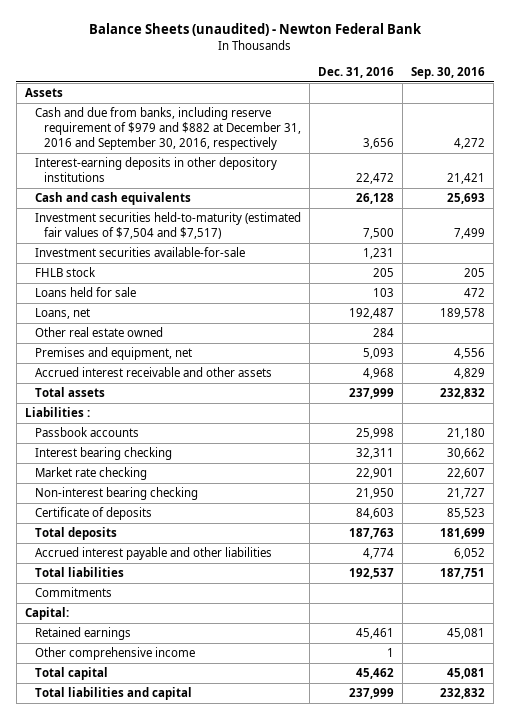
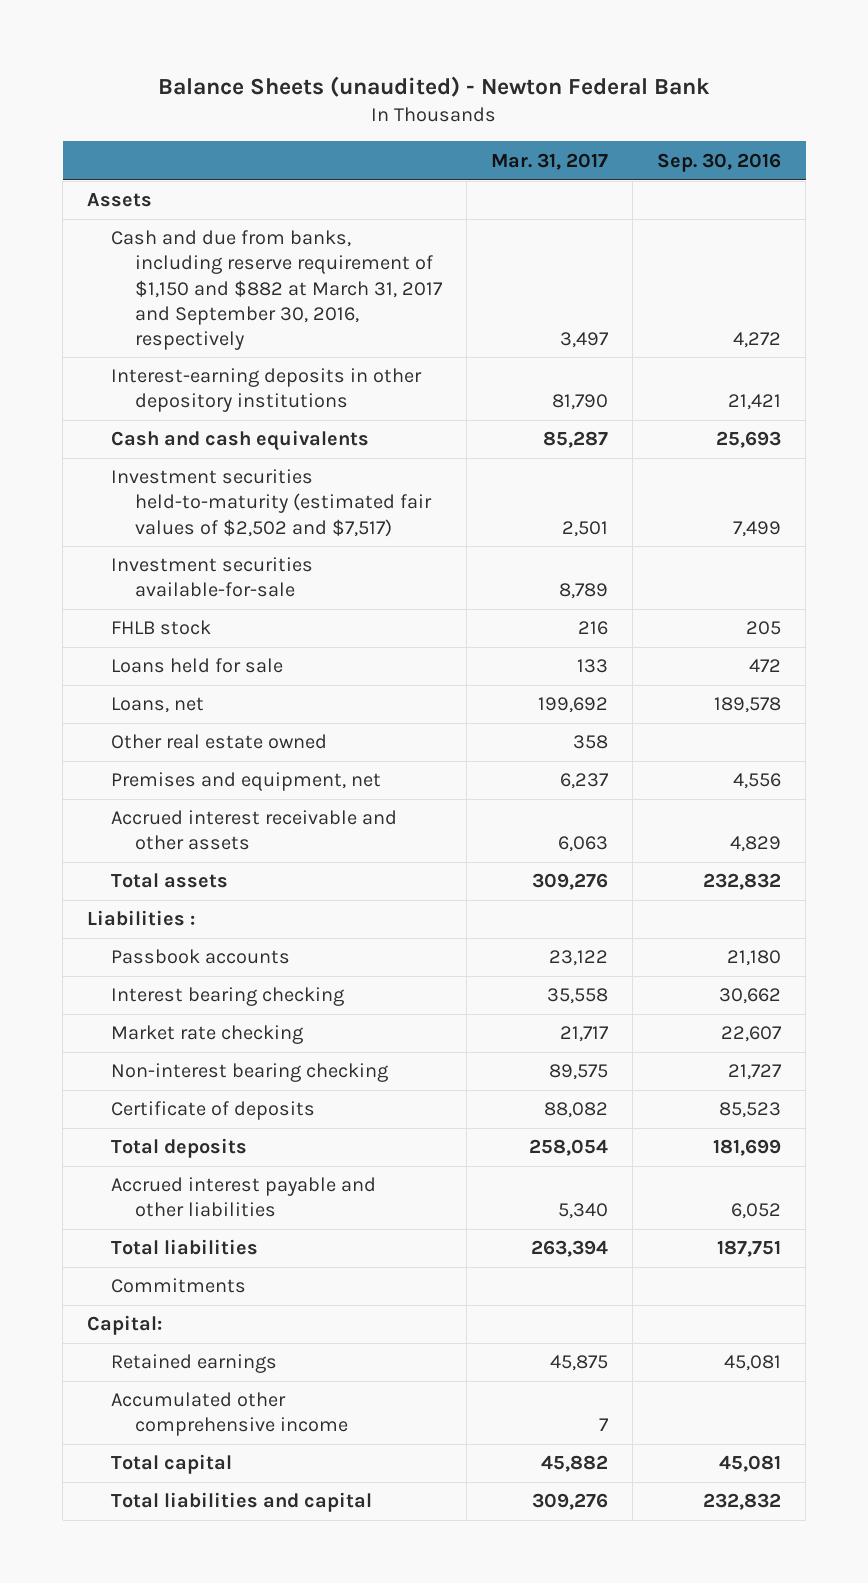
[318,66,395,78] Dec. 31, 2016 -> none
none -> [490,152,608,170] Mar. 31, 2017
[34,107,302,150] Cash and due from banks, including reserve requirement of $979 and $882 at December 31, 2016 and September 30, 2016, respectively -> [111,230,443,350] Cash and due from banks, including reserve requirement of $1,150 and $882 at March 31, 2017 and September 30, 2016, respectively
[34,212,301,240] Investment securities held-to-maturity (estimated fair values of $7,504 and $7,517) -> [111,469,432,537] Investment securities held-to-maturity (estimated fair values of $2,502 and $7,517)
[34,647,195,661] Other comprehensive income -> [111,1392,348,1437] Accumulated other comprehensive income

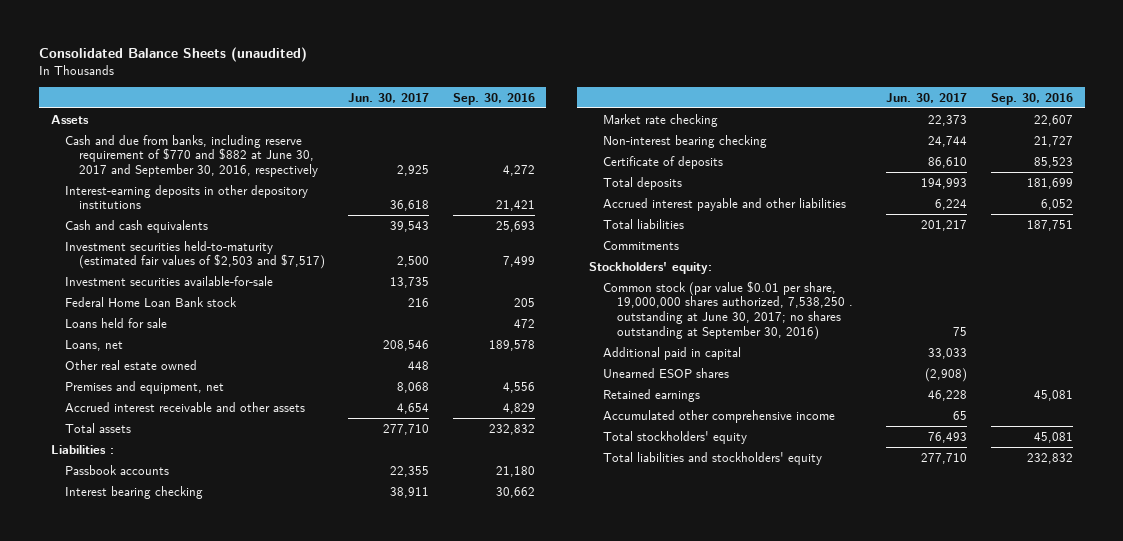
[158,75,711,97] Balance Sheets (unaudited) - Newton Federal Bank -> [38,47,307,63] Consolidated Balance Sheets (unaudited)
[490,152,608,170] Mar. 31, 2017 -> none
none -> [348,92,430,103] Jun. 30, 2017
[111,230,443,350] Cash and due from banks, including reserve requirement of $1,150 and $882 at March 31, 2017 and September 30, 2016, respectively -> [64,134,318,178] Cash and due from banks, including reserve requirement of $770 and $882 at June 30, 2017 and September 30, 2016, respectively
[111,469,432,537] Investment securities held-to-maturity (estimated fair values of $2,502 and $7,517) -> [64,240,325,270] Investment securities held-to-maturity (estimated fair values of $2,503 and $7,517)
[111,620,212,636] FHLB stock -> [64,296,237,307] Federal Home Loan Bank stock
[87,1315,163,1336] Capital: -> [588,261,712,274] Stockholders' equity:
none -> [602,280,853,340] Common stock (par value $0.01 per share, 19,000,000 shares authorized, 7,538,250 . outstanding at June 30, 2017; no shares outstanding at September 30, 2016)
none -> [602,346,741,360] Additional paid in capital
none -> [602,367,729,378] Unearned ESOP shares
[111,1454,233,1475] Total capital -> [602,430,747,444] Total stockholders' equity
[111,1492,373,1513] Total liabilities and capital -> [602,451,822,465] Total liabilities and stockholders' equity

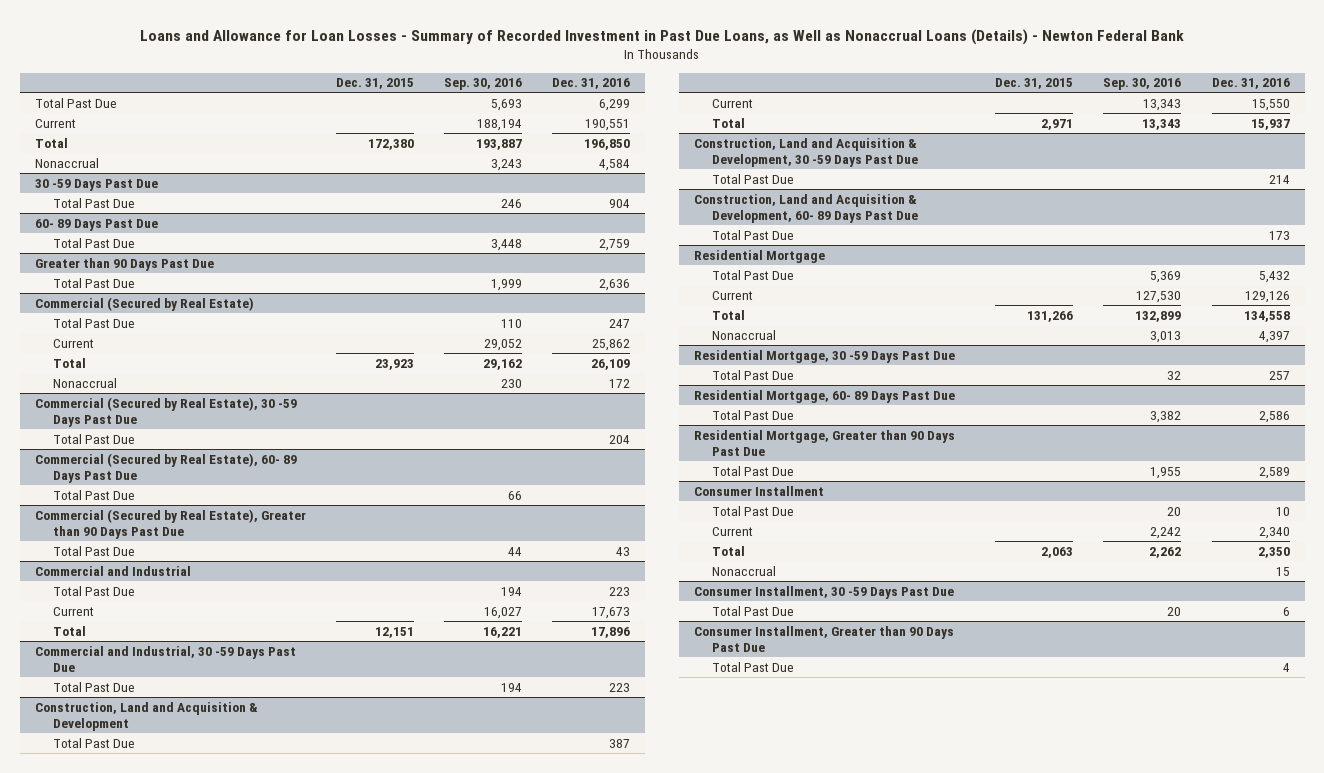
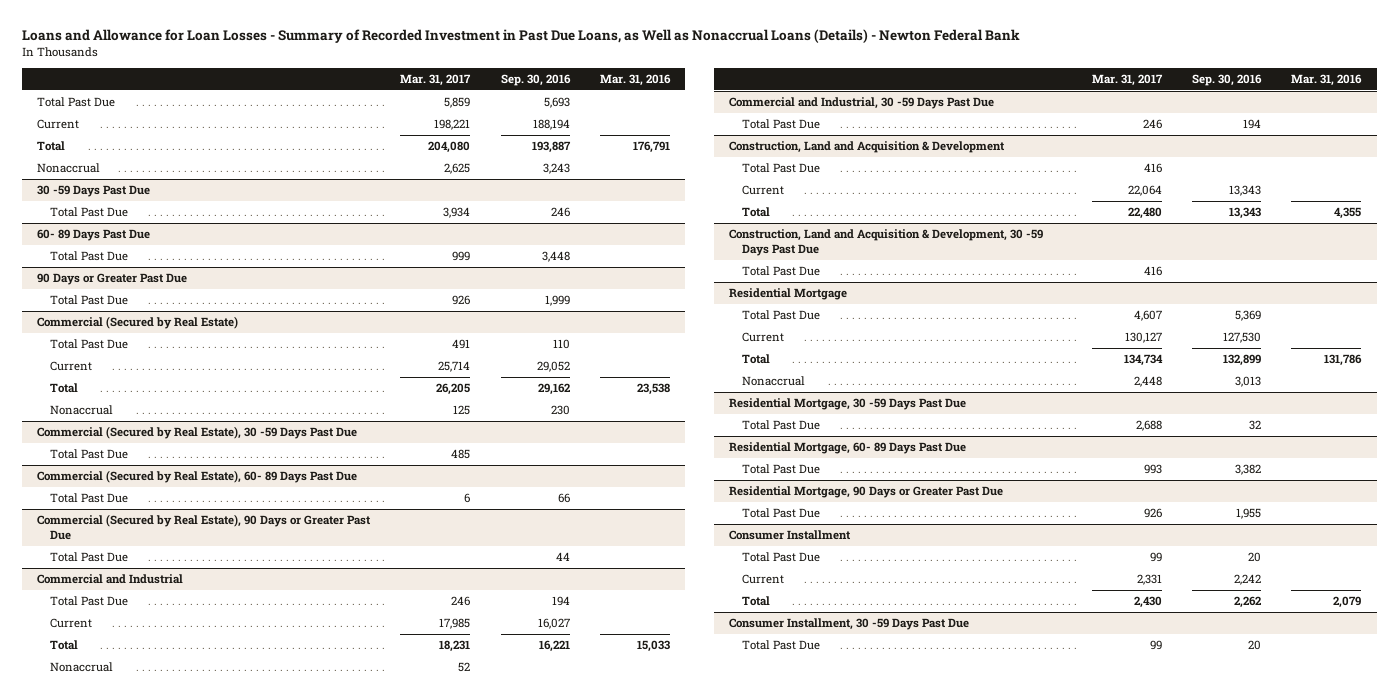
[335,78,414,90] Dec. 31, 2015 -> none
[552,78,631,90] Dec. 31, 2016 -> none
none -> [400,74,472,87] Mar. 31, 2017
none -> [599,74,671,87] Mar. 31, 2016
[34,257,214,271] Greater than 90 Days Past Due -> [37,273,188,286] 90 Days or Greater Past Due
[34,508,306,539] Commercial (Secured by Real Estate), Greater than 90 Days Past Due -> [37,514,372,541] Commercial (Secured by Real Estate), 90 Days or Greater Past Due
none -> [50,662,114,673] Nonaccrual
[694,193,918,223] Construction, Land and Acquisition & Development, 60- 89 Days Past Due -> none
[711,229,794,240] Total Past Due -> none
[694,429,956,456] Residential Mortgage, Greater than 90 Days Past Due -> [729,486,1004,499] Residential Mortgage, 90 Days or Greater Past Due
[711,565,776,576] Nonaccrual -> none
[694,625,955,652] Consumer Installment, Greater than 90 Days Past Due -> none
[711,661,794,672] Total Past Due -> none

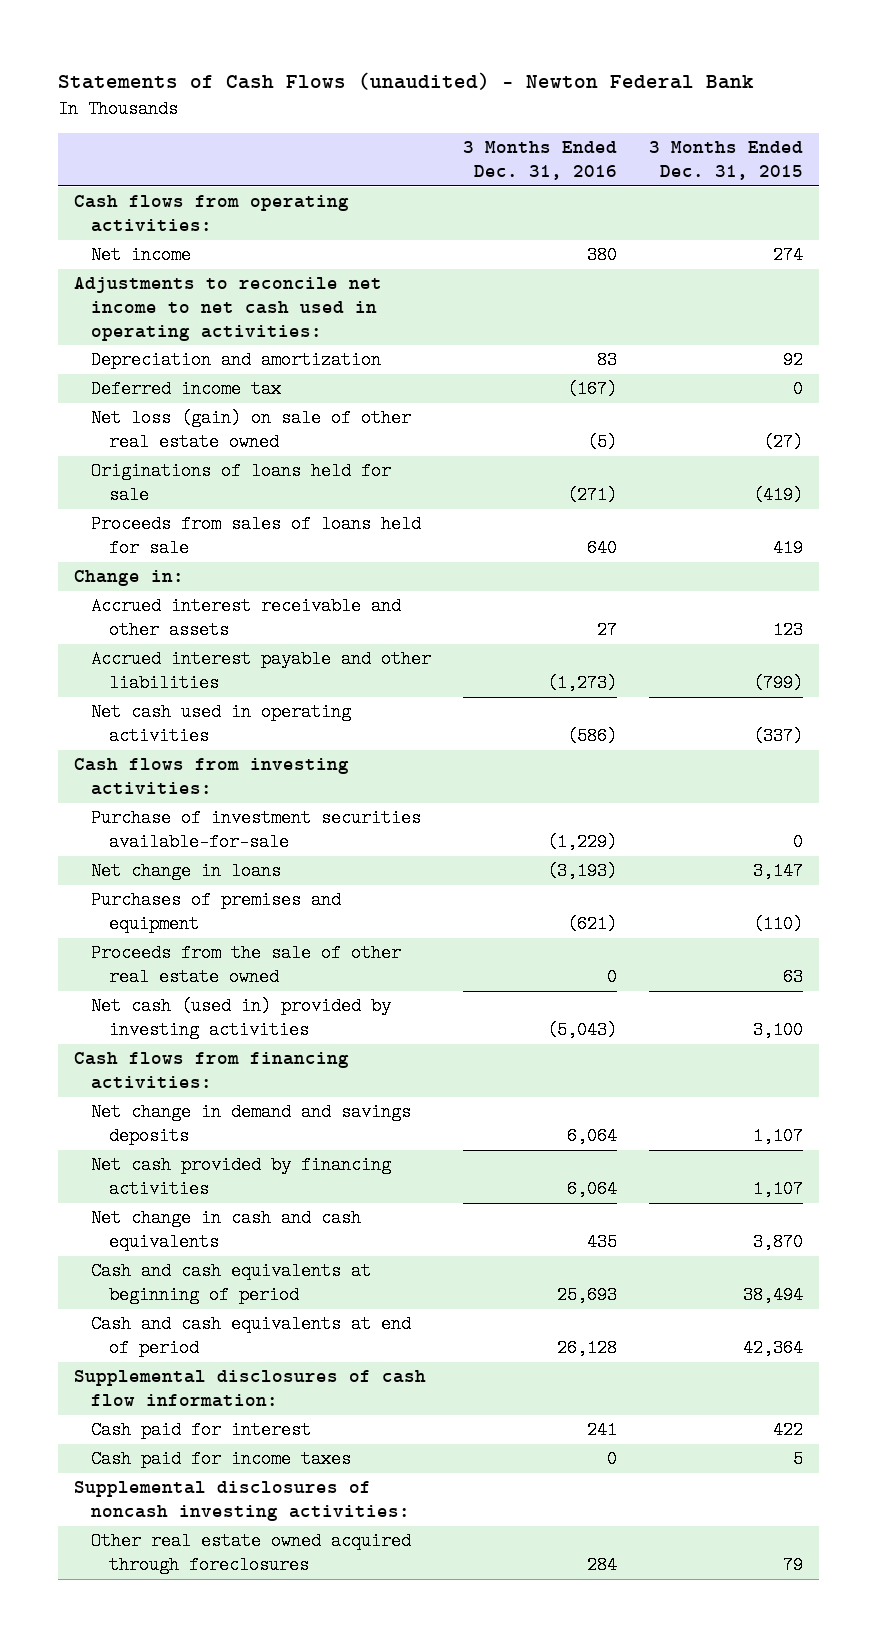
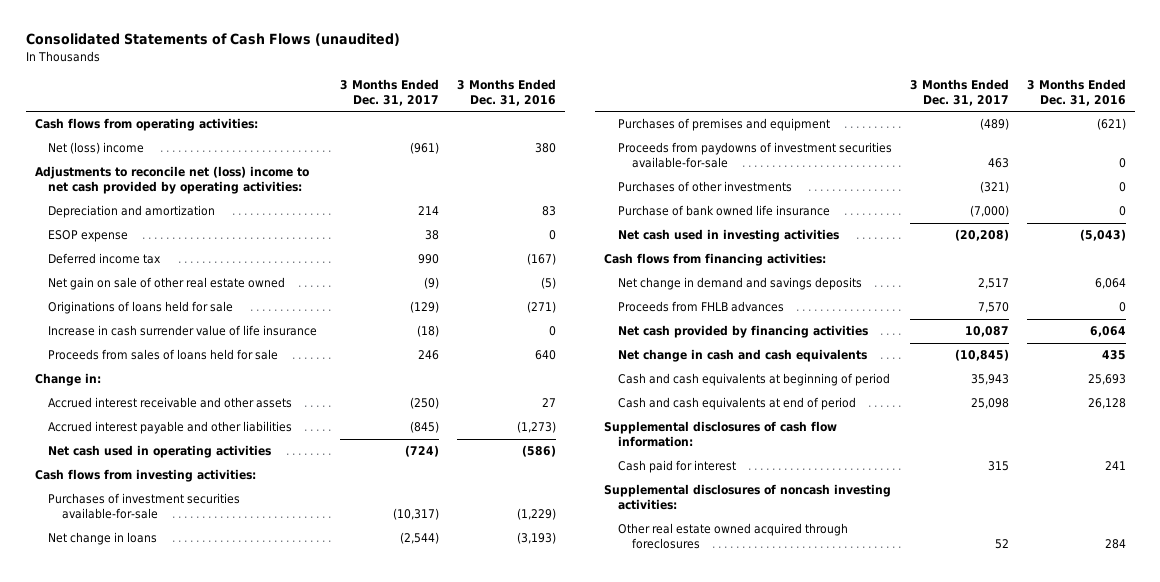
[57,71,754,90] Statements of Cash Flows (unaudited) - Newton Federal Bank -> [25,33,400,47] Consolidated Statements of Cash Flows (unaudited)
[648,141,803,180] 3 Months Ended Dec. 31, 2015 -> none
none -> [340,79,440,106] 3 Months Ended Dec. 31, 2017
[91,246,192,265] Net income -> [48,142,145,155] Net (loss) income
[73,277,382,341] Adjustments to reconcile net income to net cash used in operating activities: -> [34,166,309,195] Adjustments to reconcile net (loss) income to net cash provided by operating activities:
none -> [48,230,129,243] ESOP expense
[91,409,412,451] Net loss (gain) on sale of other real estate owned -> [48,277,286,291] Net gain on sale of other real estate owned
none -> [48,325,318,337] Increase in cash surrender value of life insurance
[91,809,422,851] Purchase of investment securities available-for-sale -> [48,493,241,520] Purchases of investment securities available-for-sale
[91,944,402,986] Proceeds from the sale of other real estate owned -> none
none -> [617,142,892,169] Proceeds from paydowns of investment securities available-for-sale
none -> [617,181,792,193] Purchases of other investments
none -> [617,205,830,217] Purchase of bank owned life insurance
[91,997,392,1039] Net cash (used in) provided by investing activities -> [617,229,839,243] Net cash used in investing activities
none -> [617,301,784,313] Proceeds from FHLB advances
[91,1450,352,1469] Cash paid for income taxes -> none

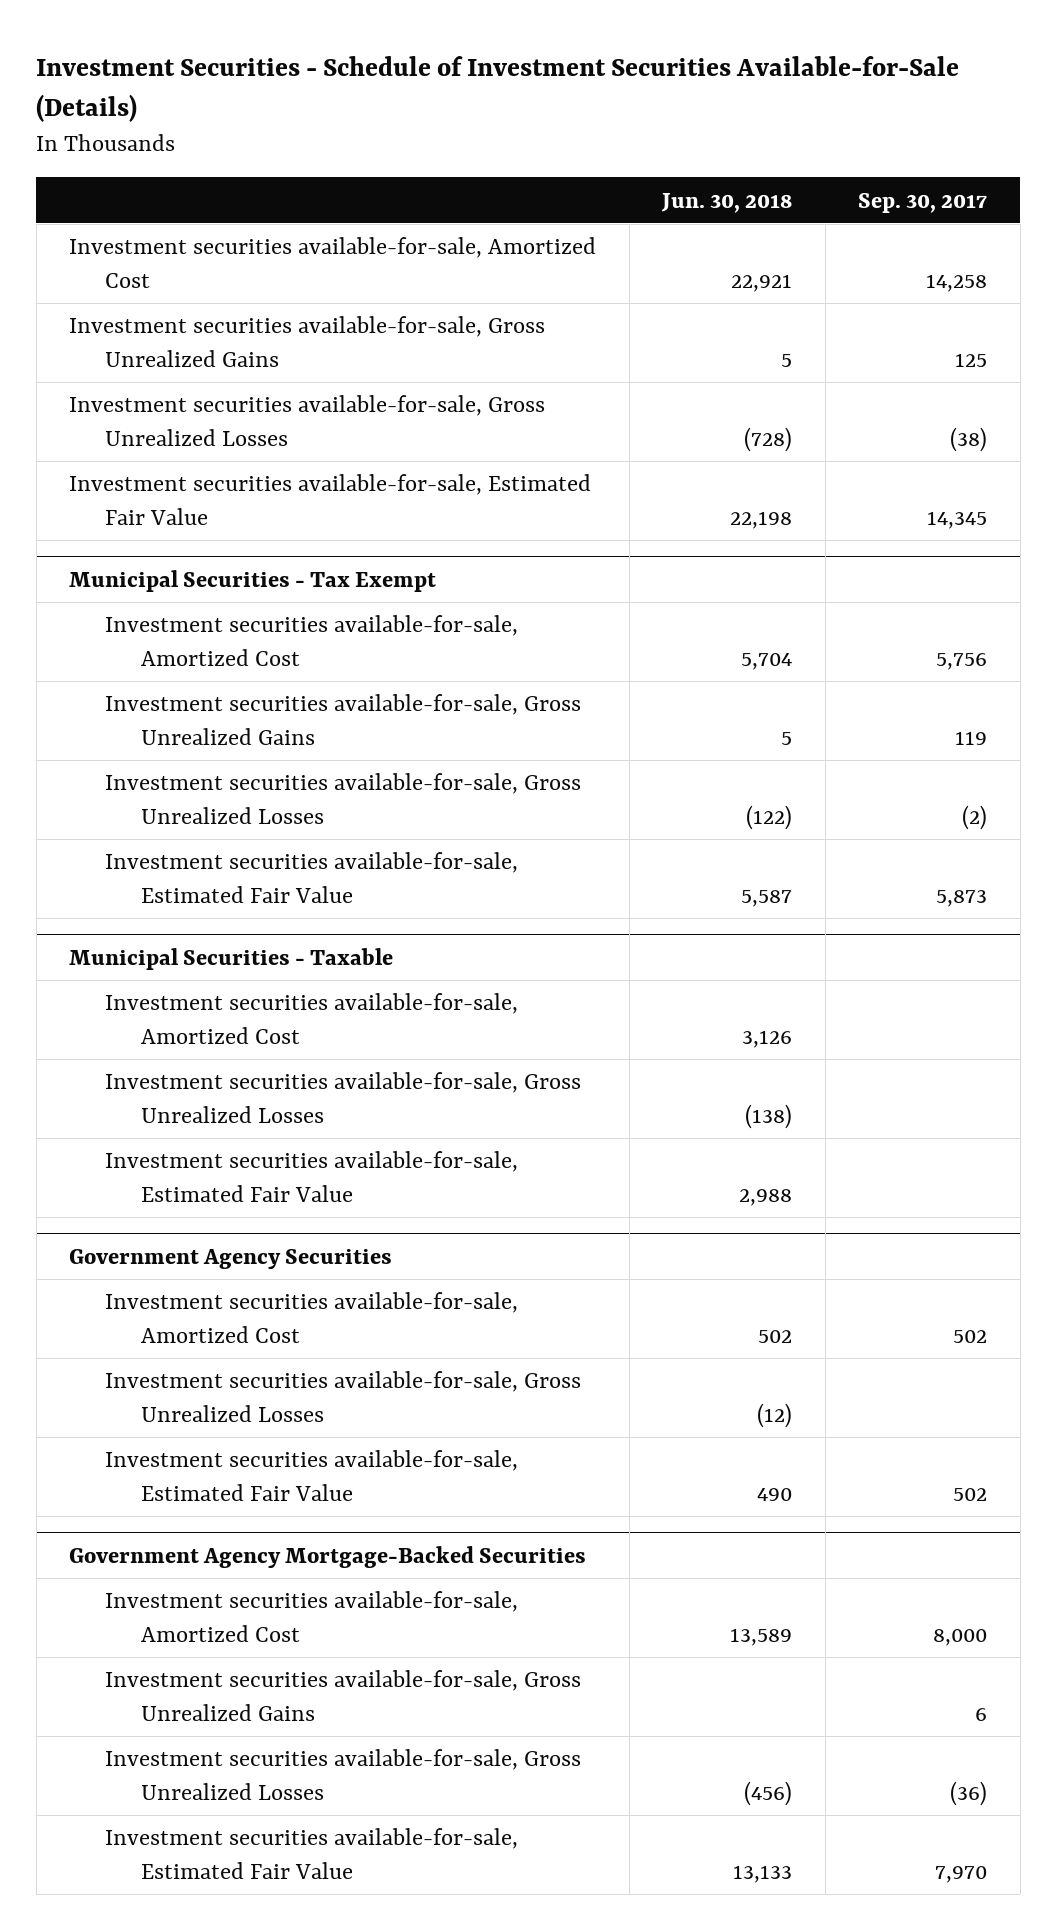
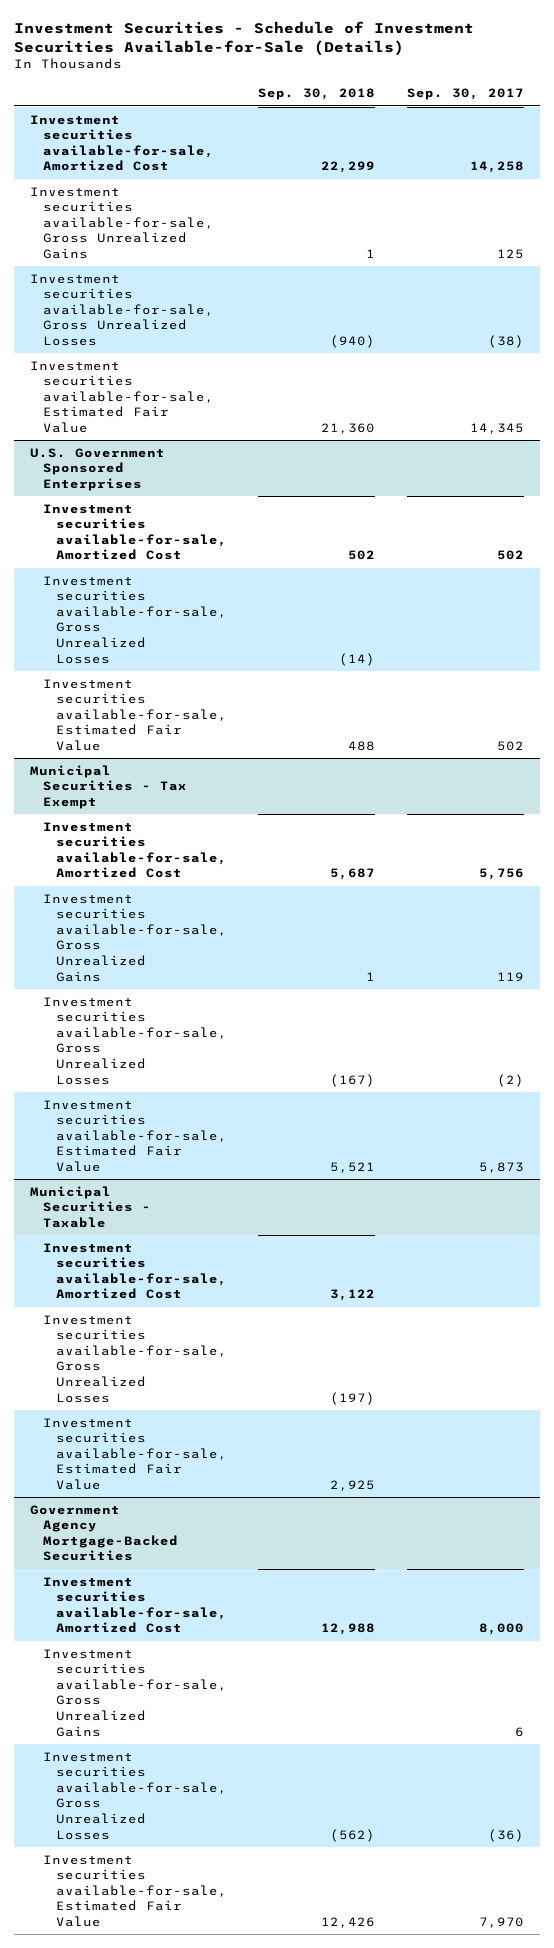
[661,192,793,213] Jun. 30, 2018 -> none
none -> [258,88,376,101] Sep. 30, 2018
none -> [30,447,166,491] U.S. Government Sponsored Enterprises
none -> [42,503,227,561] Investment securities available-for-sale, Amortized Cost
none -> [42,575,227,664] Investment securities available-for-sale, Gross Unrealized Losses
none -> [42,678,227,752] Investment securities available-for-sale, Estimated Fair Value
[69,1248,393,1269] Government Agency Securities -> none
[104,1292,518,1343] Investment securities available-for-sale, Amortized Cost -> none
[104,1371,581,1422] Investment securities available-for-sale, Gross Unrealized Losses -> none
[104,1450,518,1501] Investment securities available-for-sale, Estimated Fair Value -> none

